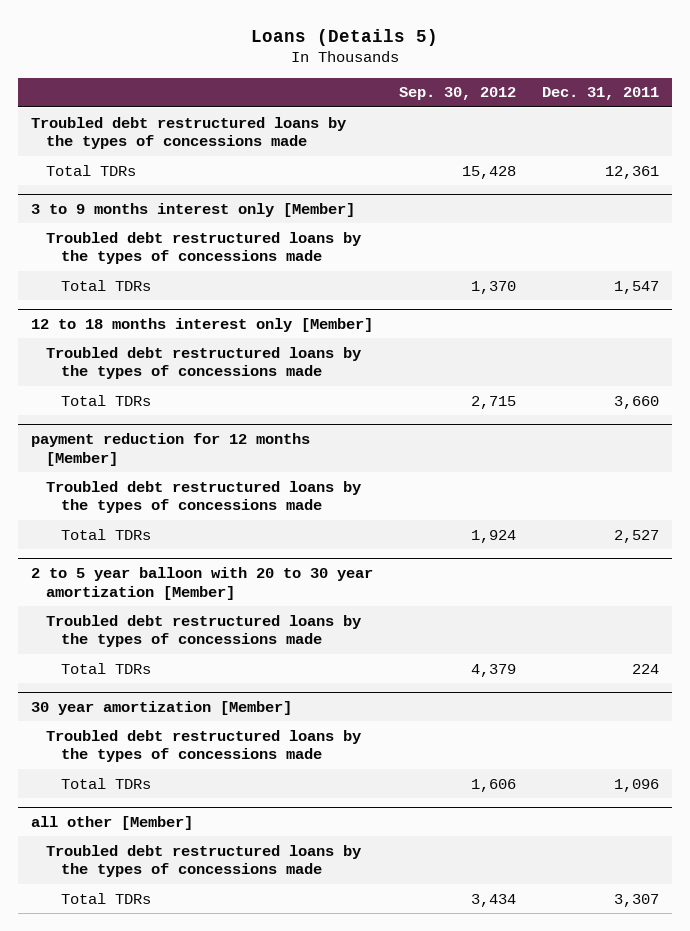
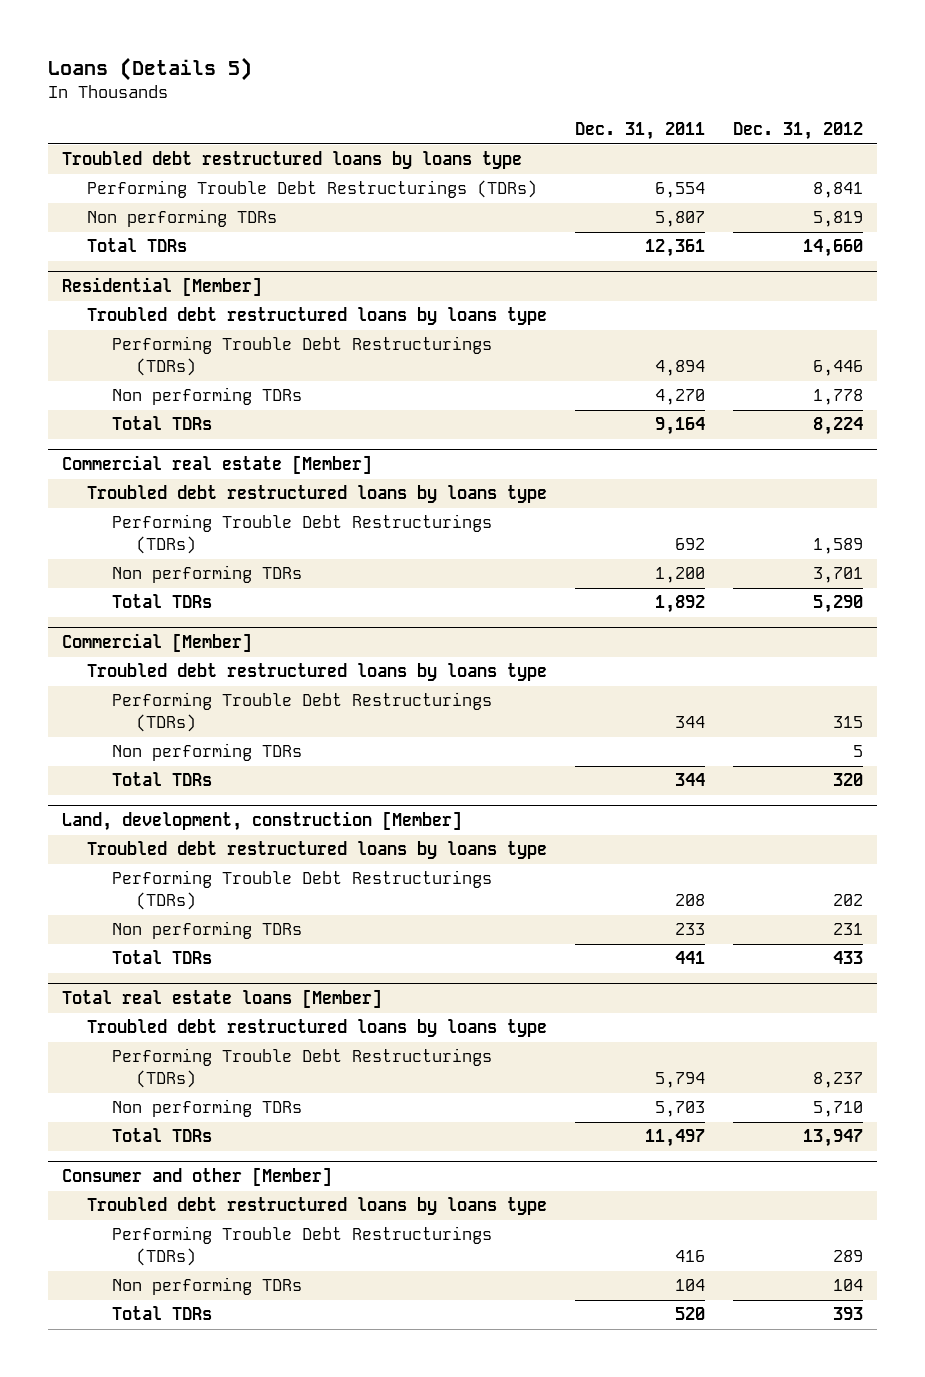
[398,87,516,101] Sep. 30, 2012 -> none
none -> [732,122,863,141] Dec. 31, 2012
[30,116,346,150] Troubled debt restructured loans by the types of concessions made -> none
none -> [62,151,523,170] Troubled debt restructured loans by loans type
none -> [86,180,537,199] Performing Trouble Debt Restructurings (TDRs)
none -> [86,209,277,228] Non performing TDRs
[30,202,355,217] 3 to 9 months interest only [Member] -> none
[45,231,361,265] Troubled debt restructured loans by the types of concessions made -> none
[30,317,373,332] 12 to 18 months interest only [Member] -> none
[45,346,361,380] Troubled debt restructured loans by the types of concessions made -> none
[30,432,310,466] payment reduction for 12 months [Member] -> none
[45,480,361,514] Troubled debt restructured loans by the types of concessions made -> none
[30,566,373,600] 2 to 5 year balloon with 20 to 30 year amortization [Member] -> none
[45,614,361,648] Troubled debt restructured loans by the types of concessions made -> none
[30,700,292,715] 30 year amortization [Member] -> none
[45,729,361,763] Troubled debt restructured loans by the types of concessions made -> none
[30,815,193,830] all other [Member] -> none
[45,844,361,878] Troubled debt restructured loans by the types of concessions made -> none
none -> [62,277,263,297] Residential [Member]
none -> [86,307,547,326] Troubled debt restructured loans by loans type
none -> [111,336,492,377] Performing Trouble Debt Restructurings (TDRs)
none -> [111,387,302,406] Non performing TDRs
[614,280,660,294] 1,547 -> [654,417,705,436] 9,164
none -> [62,455,373,475] Commercial real estate [Member]
none -> [86,485,547,504] Troubled debt restructured loans by loans type
none -> [111,514,492,555] Performing Trouble Debt Restructurings (TDRs)
none -> [111,565,302,584] Non performing TDRs
[614,395,660,409] 3,660 -> [654,595,705,614] 1,892
none -> [62,633,253,653] Commercial [Member]
none -> [86,663,547,682] Troubled debt restructured loans by loans type
none -> [111,692,492,733] Performing Trouble Debt Restructurings (TDRs)
none -> [111,743,302,762] Non performing TDRs
[614,529,660,543] 2,527 -> [674,773,705,787] 344
none -> [62,811,463,832] Land, development, construction [Member]
none -> [86,841,547,860] Troubled debt restructured loans by loans type
none -> [111,870,492,911] Performing Trouble Debt Restructurings (TDRs)
none -> [111,921,302,940] Non performing TDRs
[632,663,660,674] 224 -> [674,951,705,965] 441
none -> [62,989,383,1009] Total real estate loans [Member]
none -> [86,1019,547,1038] Troubled debt restructured loans by loans type
none -> [111,1048,492,1089] Performing Trouble Debt Restructurings (TDRs)
none -> [111,1099,302,1118] Non performing TDRs
[614,778,660,792] 1,096 -> [644,1129,705,1148] 11,497
none -> [62,1167,333,1187] Consumer and other [Member]
none -> [86,1197,547,1216] Troubled debt restructured loans by loans type
none -> [111,1226,492,1267] Performing Trouble Debt Restructurings (TDRs)
none -> [111,1277,302,1296] Non performing TDRs
[614,893,660,907] 3,307 -> [674,1307,705,1321] 520

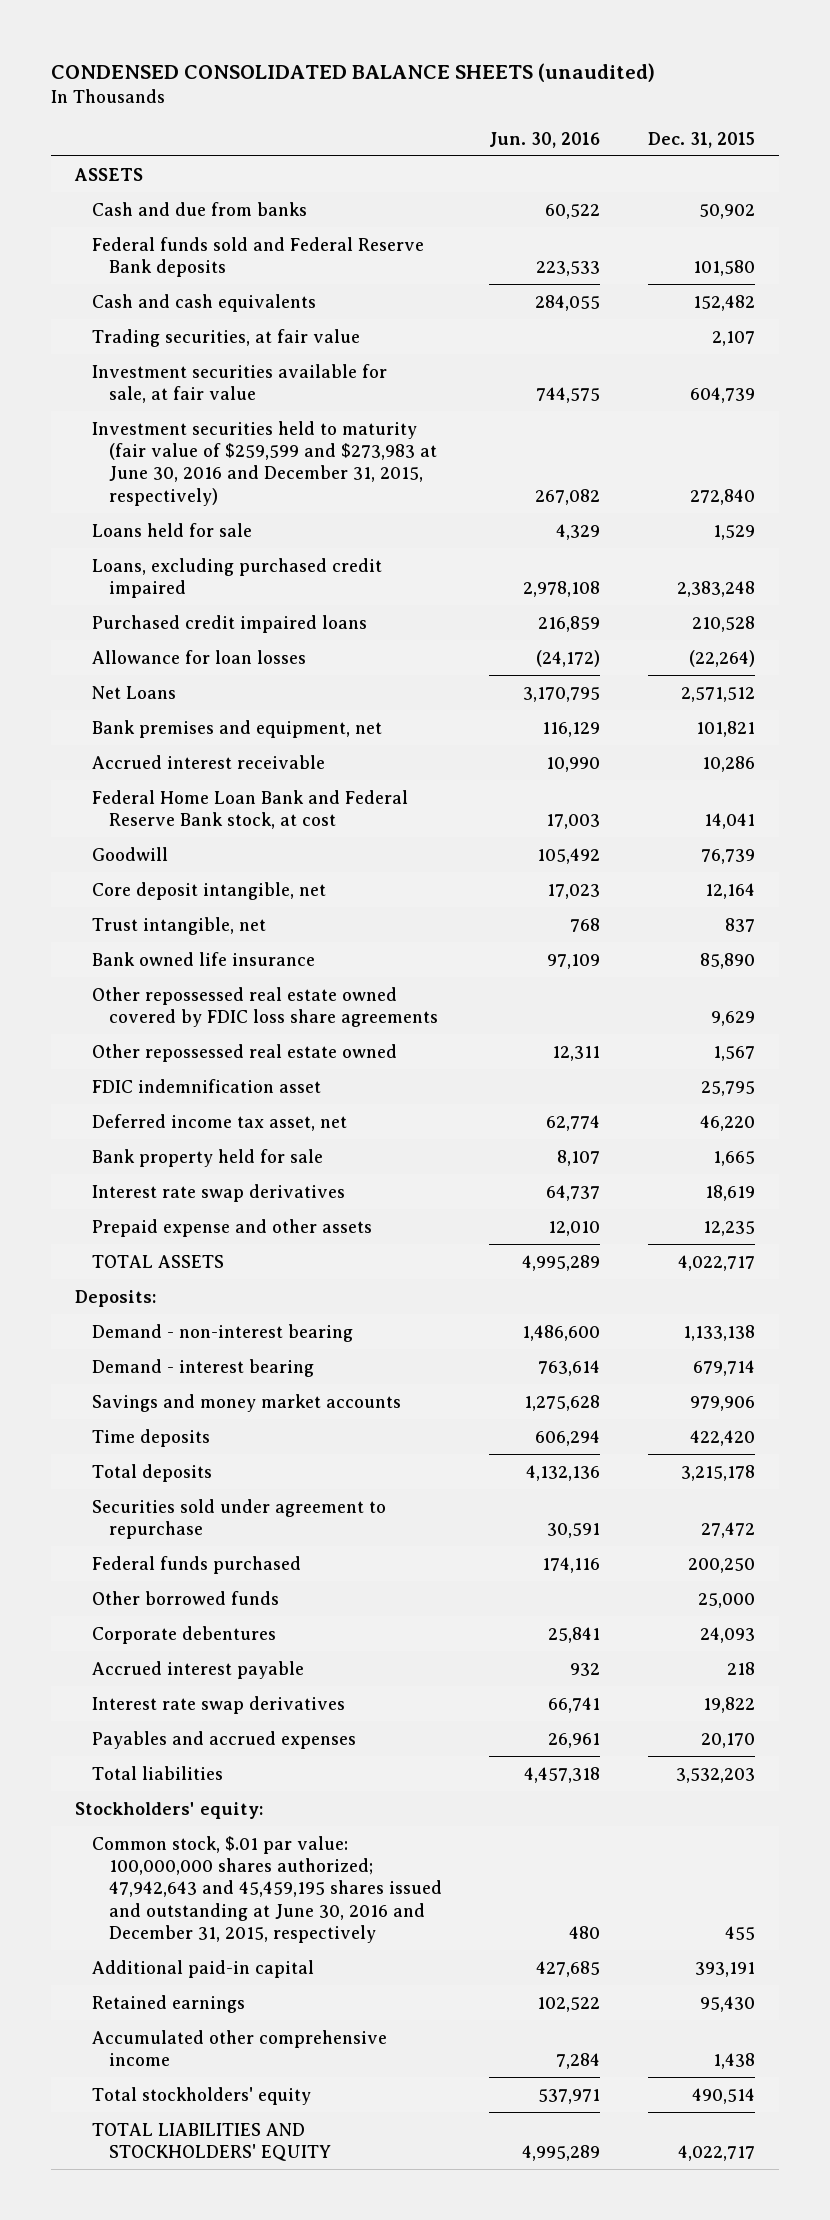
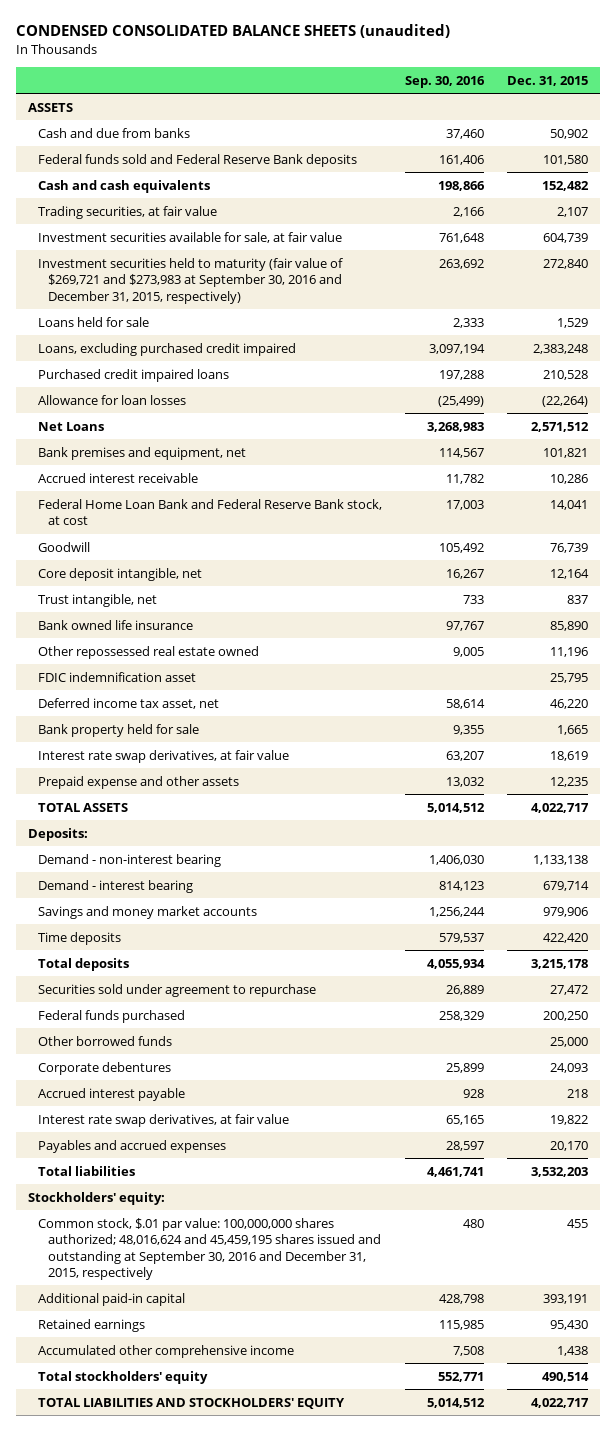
[489,131,601,148] Jun. 30, 2016 -> none
none -> [405,75,486,88] Sep. 30, 2016
[91,420,437,506] Investment securities held to maturity (fair value of $259,599 and $273,983 at June 30, 2016 and December 31, 2015, respectively) -> [37,257,343,304] Investment securities held to maturity (fair value of $269,721 and $273,983 at September 30, 2016 and December 31, 2015, respectively)
[91,986,438,1027] Other repossessed real estate owned covered by FDIC loss share agreements -> none
[713,1045,756,1061] 1,567 -> [550,646,589,657] 11,196
[91,1183,345,1202] Interest rate swap derivatives -> [37,749,289,763] Interest rate swap derivatives, at fair value
[91,1695,345,1714] Interest rate swap derivatives -> [37,1113,289,1127] Interest rate swap derivatives, at fair value
[91,1835,442,1944] Common stock, $.01 par value: 100,000,000 shares authorized; 47,942,643 and 45,459,195 shares issued and outstanding at June 30, 2016 and December 31, 2015, respectively -> [37,1217,381,1280] Common stock, $.01 par value: 100,000,000 shares authorized; 48,016,624 and 45,459,195 shares issued and outstanding at September 30, 2016 and December 31, 2015, respectively

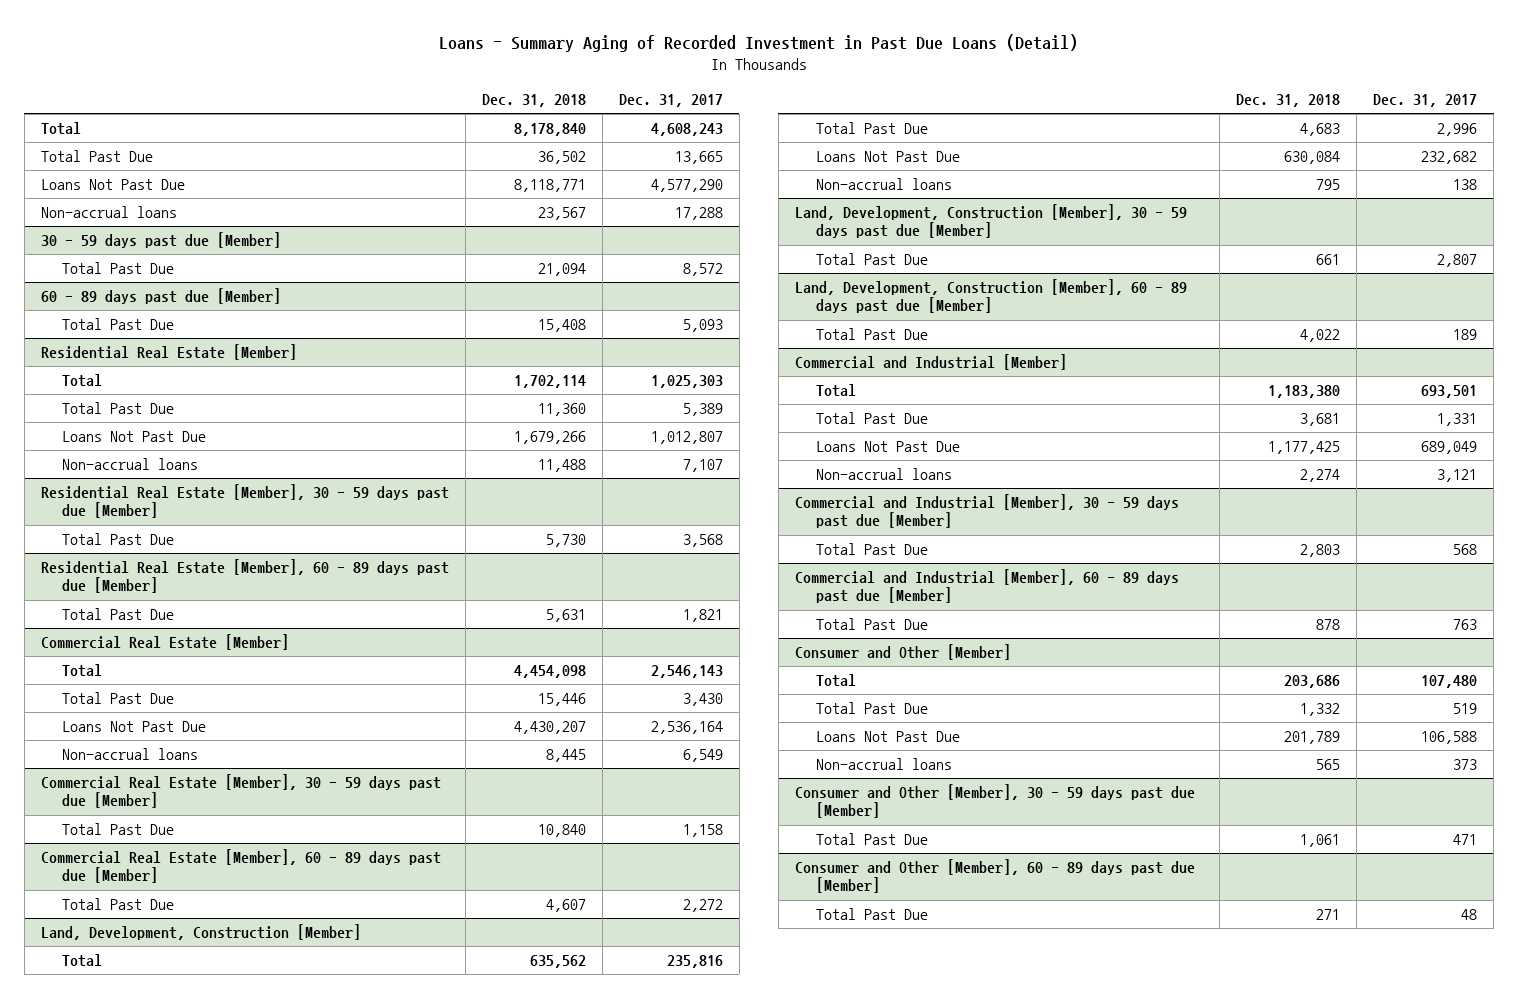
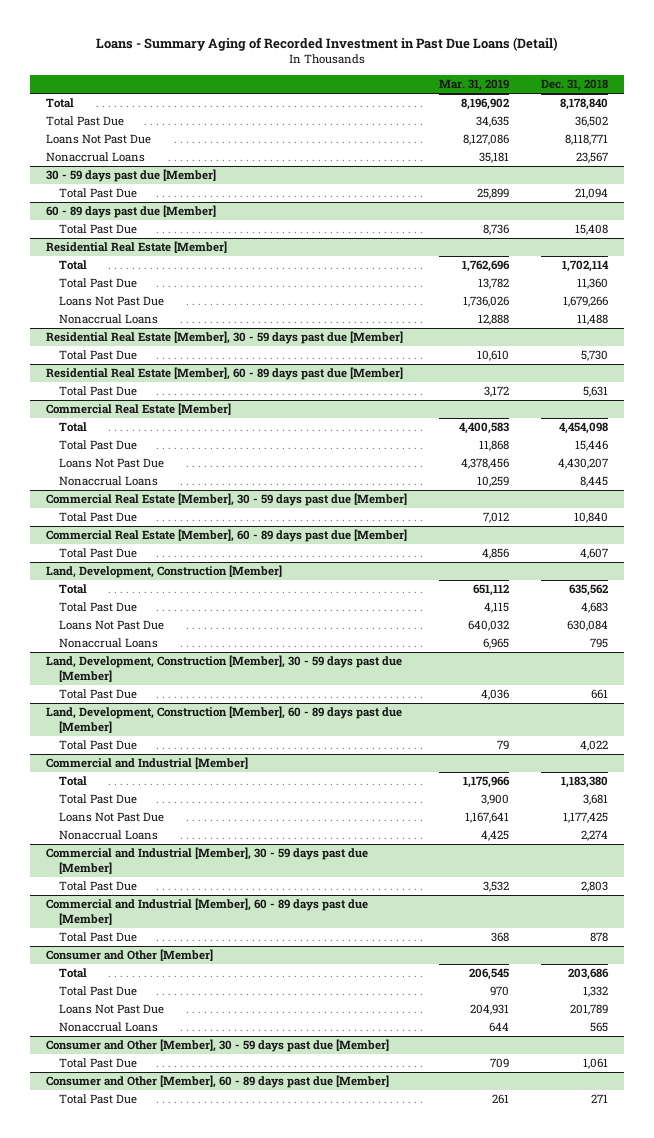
[618,93,723,107] Dec. 31, 2017 -> none
none -> [439,79,510,92] Mar. 31, 2019
[40,206,177,219] Non-accrual loans -> [46,152,146,163] Nonaccrual Loans
[62,458,199,471] Non-accrual loans -> [59,314,159,325] Nonaccrual Loans
[62,748,199,761] Non-accrual loans -> [59,476,159,487] Nonaccrual Loans
[816,178,953,191] Non-accrual loans -> [59,638,159,649] Nonaccrual Loans
[816,468,953,481] Non-accrual loans -> [59,830,159,841] Nonaccrual Loans
[816,758,953,771] Non-accrual loans -> [59,1022,159,1033] Nonaccrual Loans

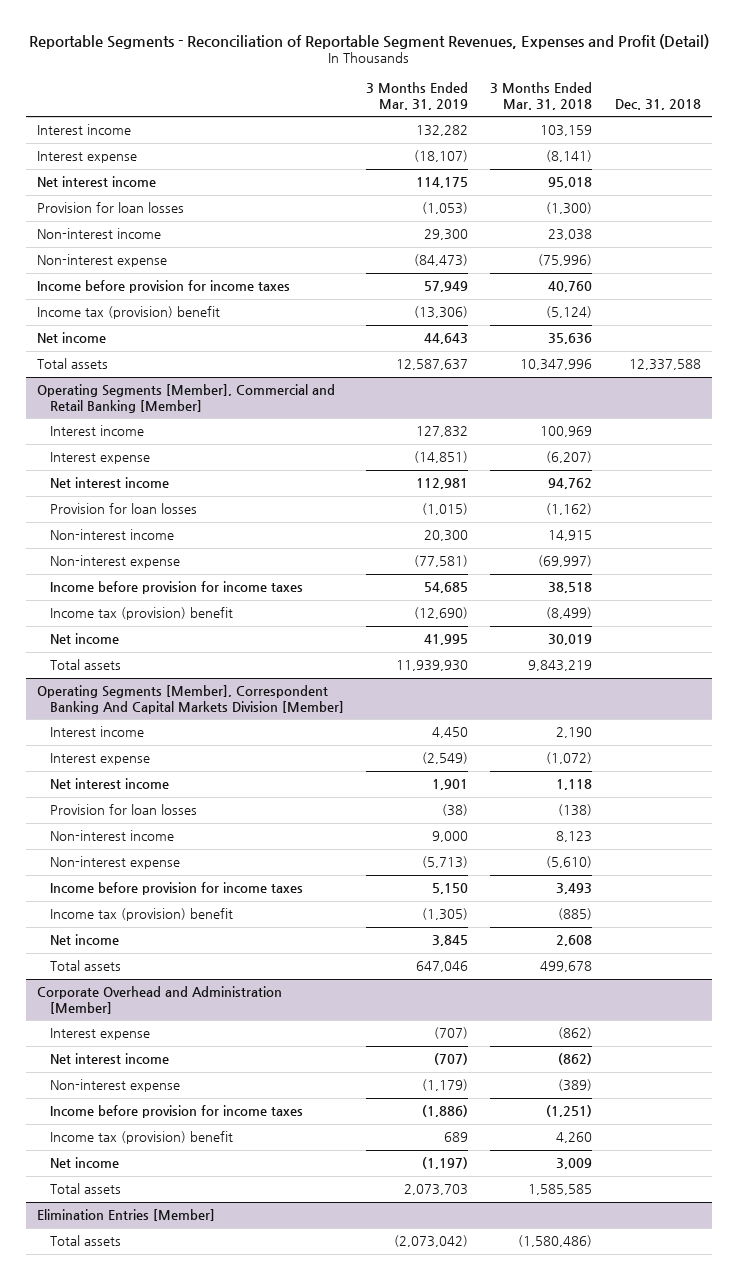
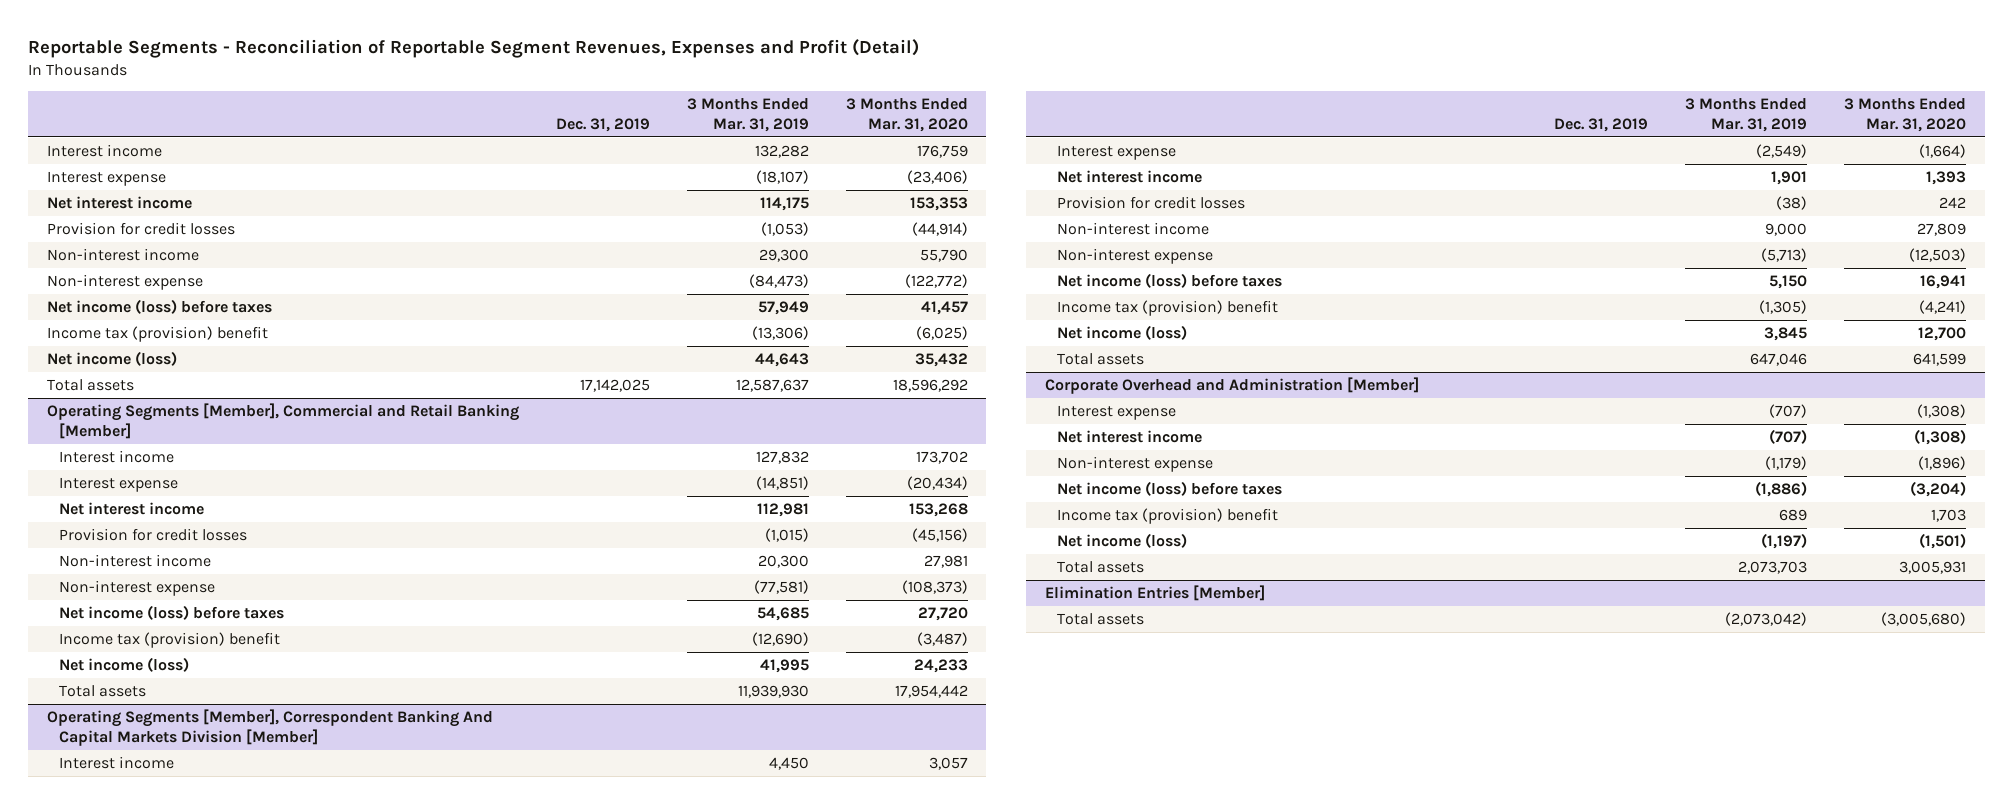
[490,81,593,110] 3 Months Ended Mar. 31, 2018 -> none
[614,98,701,110] Dec. 31, 2018 -> none
none -> [555,117,650,132] Dec. 31, 2019
none -> [845,97,968,132] 3 Months Ended Mar. 31, 2020
[37,202,185,214] Provision for loan losses -> [46,221,235,235] Provision for credit losses
[37,280,291,294] Income before provision for income taxes -> [46,298,272,314] Net income (loss) before taxes
[37,332,107,344] Net income -> [46,350,177,366] Net income (loss)
[49,503,197,515] Provision for loan losses -> [59,527,248,541] Provision for credit losses
[49,581,303,595] Income before provision for income taxes -> [59,604,285,620] Net income (loss) before taxes
[49,633,119,645] Net income -> [59,656,190,672] Net income (loss)
[49,804,197,816] Provision for loan losses -> [1057,195,1246,209] Provision for credit losses
[49,882,303,896] Income before provision for income taxes -> [1057,272,1283,288] Net income (loss) before taxes
[49,934,119,946] Net income -> [1057,324,1188,340] Net income (loss)
[49,1105,303,1119] Income before provision for income taxes -> [1057,480,1283,496] Net income (loss) before taxes
[49,1157,119,1169] Net income -> [1057,532,1188,548] Net income (loss)

